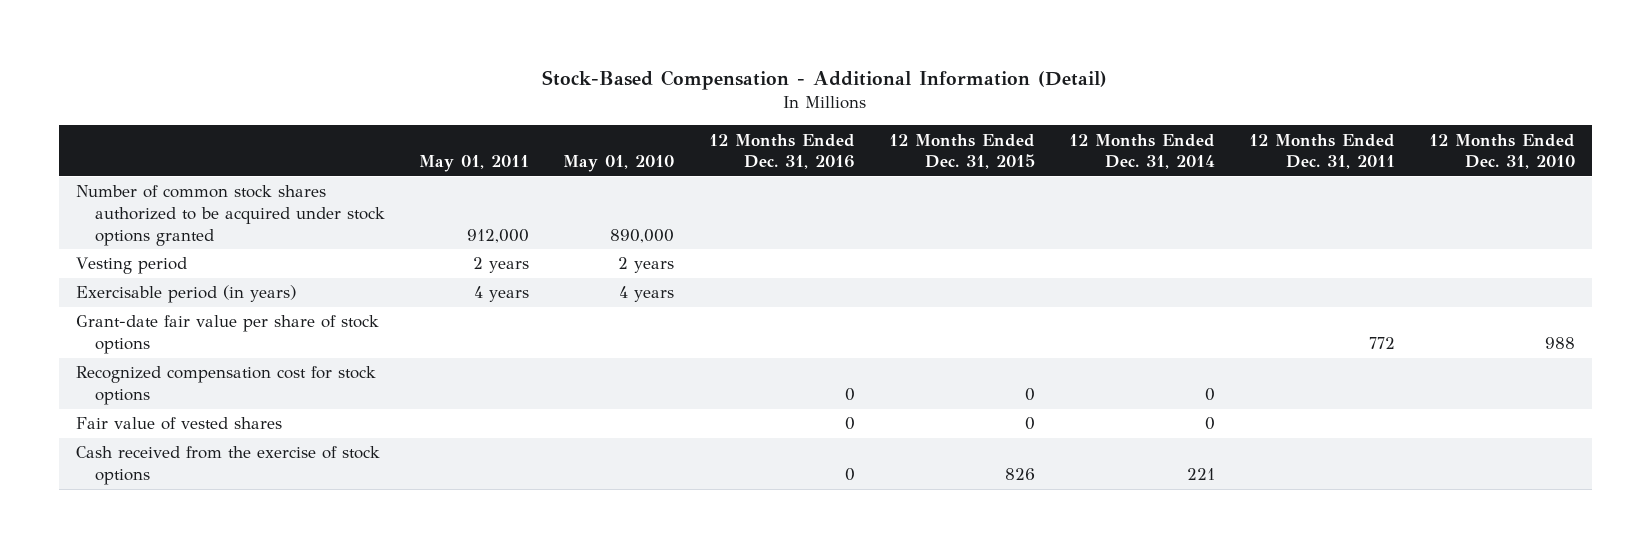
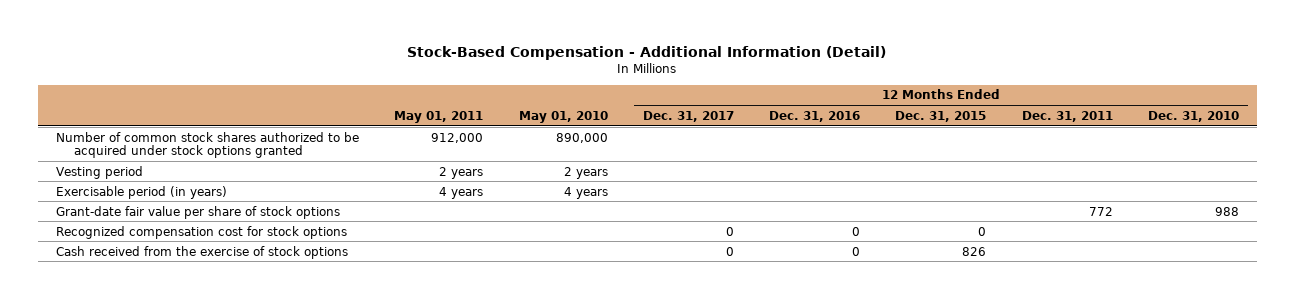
[1068,133,1215,170] 12 Months Ended Dec. 31, 2014 -> none
none -> [642,110,734,122] Dec. 31, 2017
[75,417,282,431] Fair value of vested shares -> none

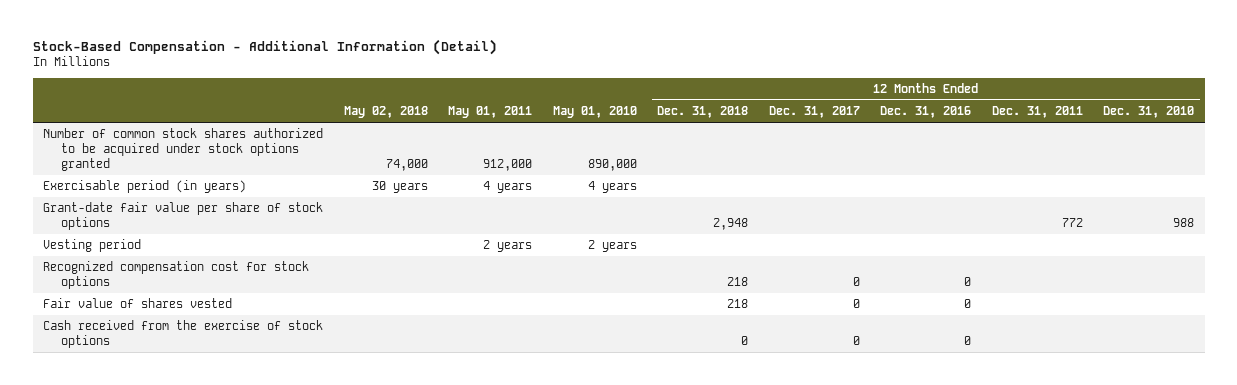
[895,110,987,122] Dec. 31, 2015 -> none
none -> [343,106,428,119] May 02, 2018
none -> [657,106,749,119] Dec. 31, 2018
[56,165,144,179] Vesting period -> [43,239,142,253] Vesting period
none -> [43,298,233,309] Fair value of shares vested

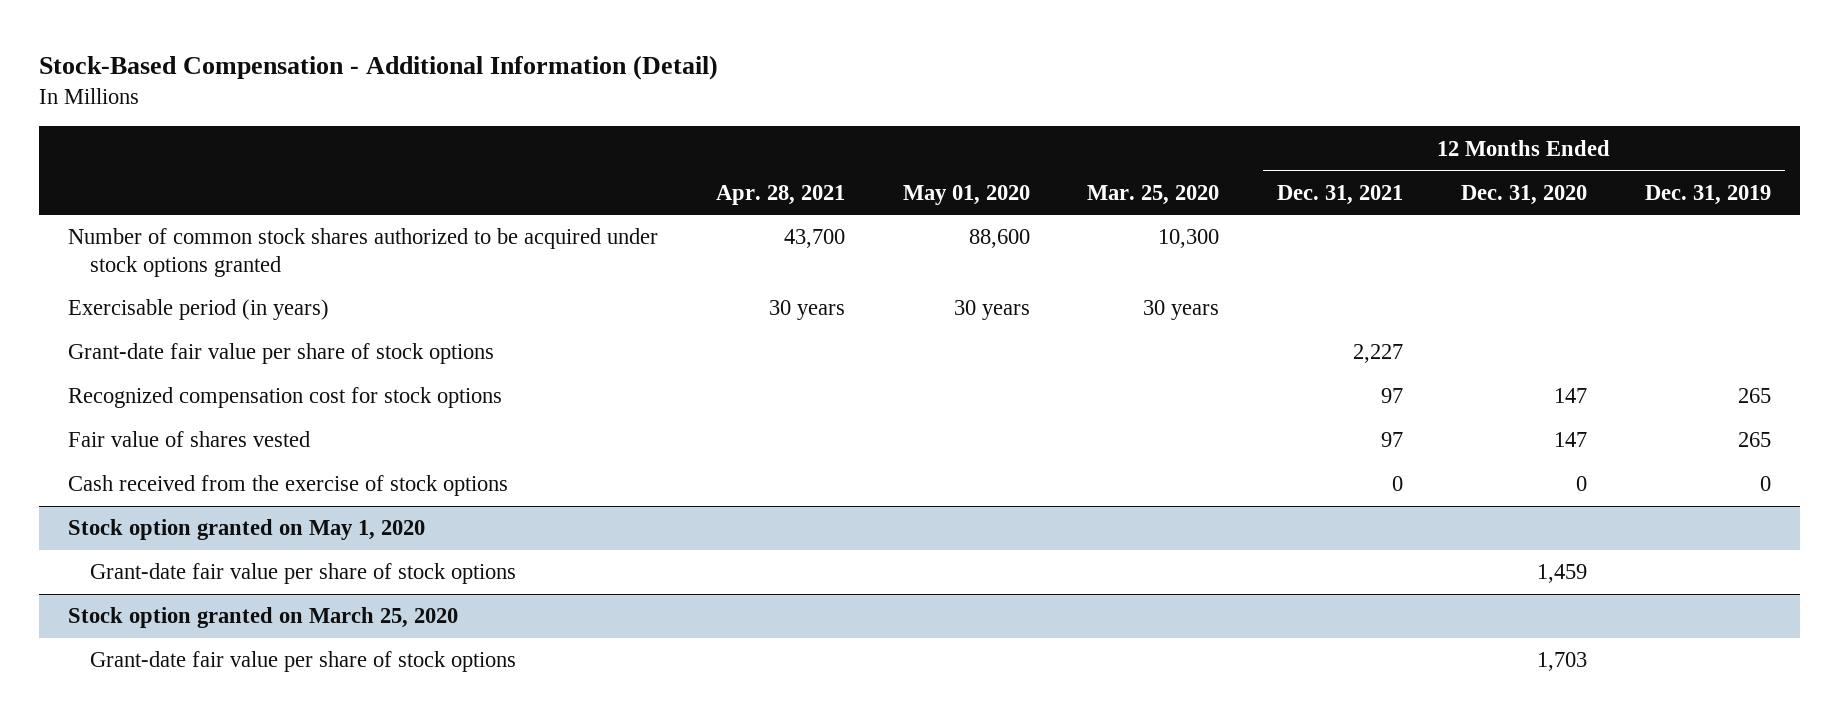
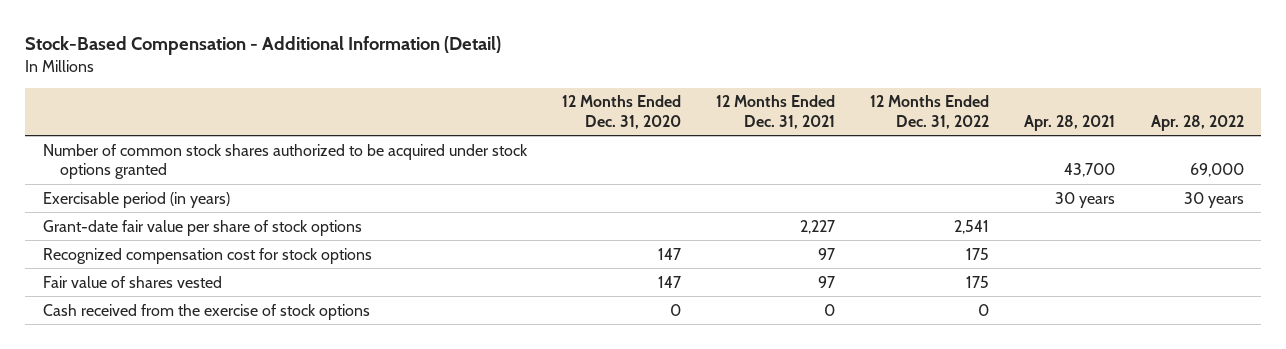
[902,184,1030,205] May 01, 2020 -> none
[1087,184,1220,205] Mar. 25, 2020 -> none
[1644,184,1771,205] Dec. 31, 2019 -> none
none -> [870,95,990,129] 12 Months Ended Dec. 31, 2022
none -> [1150,114,1244,131] Apr. 28, 2022
[67,519,425,541] Stock option granted on May 1, 2020 -> none
[89,563,516,585] Grant-date fair value per share of stock options -> none
[67,607,458,629] Stock option granted on March 25, 2020 -> none
[89,651,516,673] Grant-date fair value per share of stock options -> none

